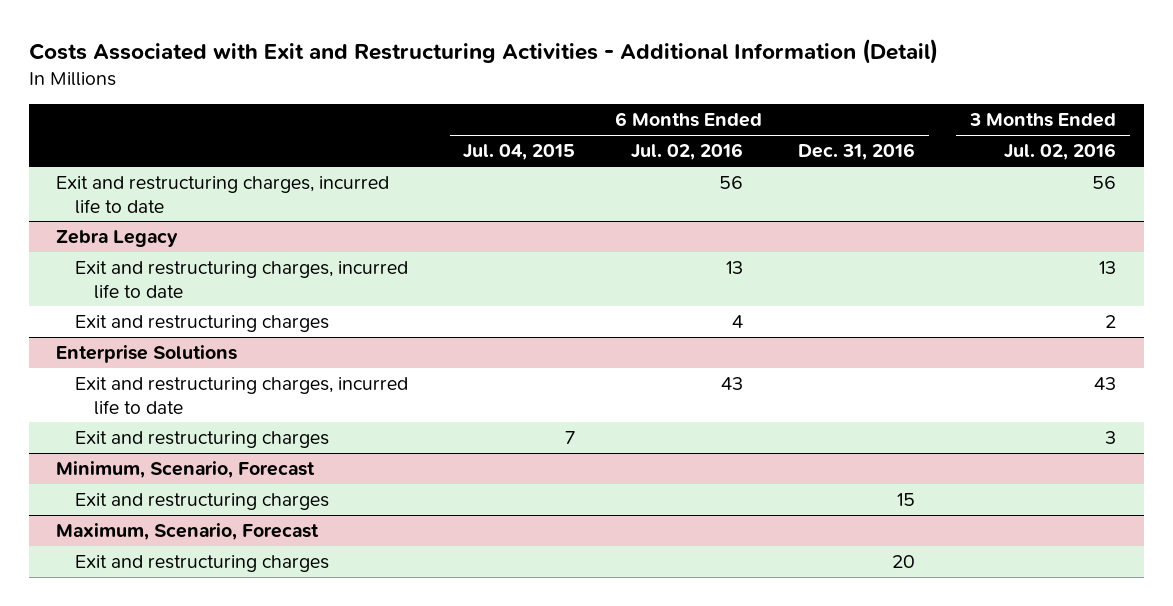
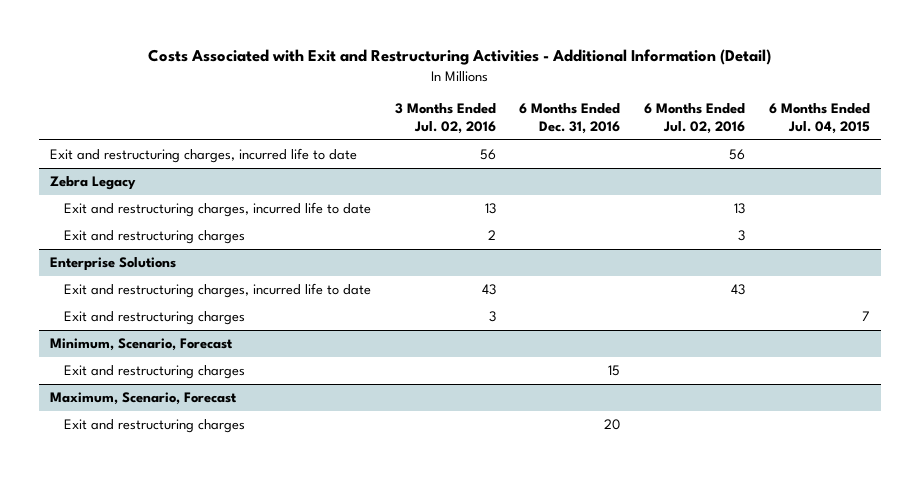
[731,314,743,328] 4 -> [738,230,746,242] 3

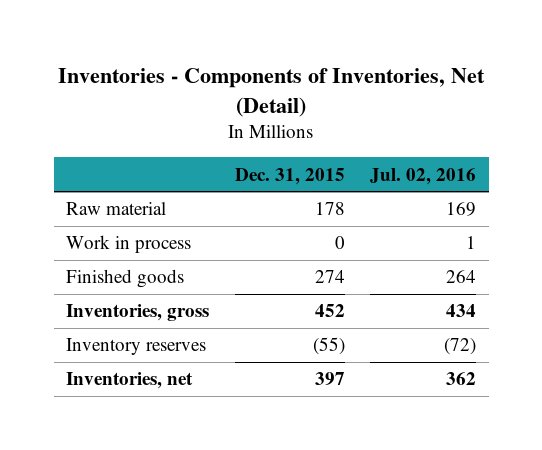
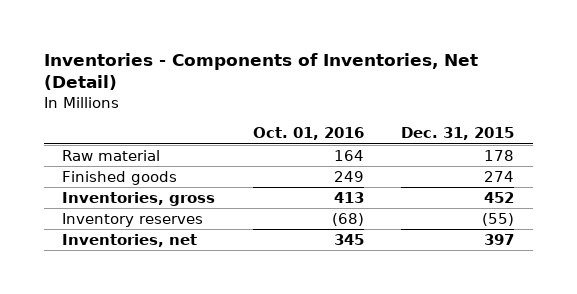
[369,167,476,185] Jul. 02, 2016 -> none
none -> [252,127,364,141] Oct. 01, 2016
[66,235,192,254] Work in process -> none

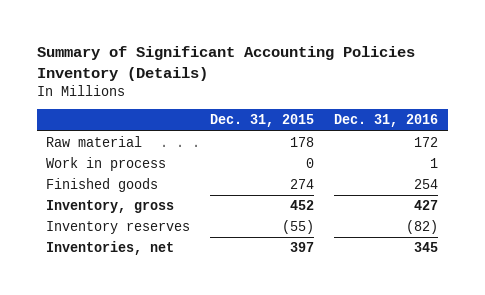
[43,52,478,91] Inventories - Components of Inventories, Net (Detail) -> [36,46,415,81] Summary of Significant Accounting Policies Inventory (Details)
[252,127,364,141] Oct. 01, 2016 -> none
none -> [334,114,439,128] Dec. 31, 2016
none -> [46,157,167,172] Work in process
[62,191,216,206] Inventories, gross -> [46,200,175,214] Inventory, gross

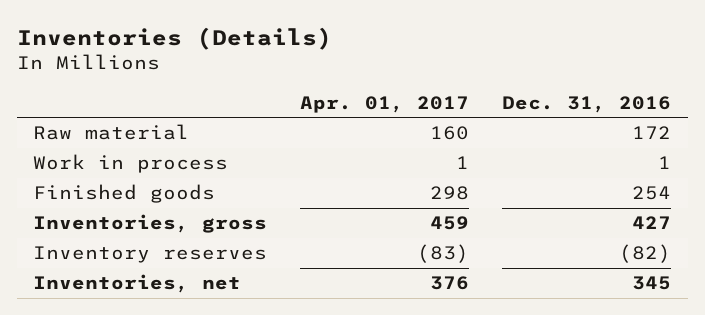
[36,46,415,81] Summary of Significant Accounting Policies Inventory (Details) -> [16,26,332,50] Inventories (Details)
[210,114,315,128] Dec. 31, 2015 -> none
none -> [300,95,470,113] Apr. 01, 2017
[46,200,175,214] Inventory, gross -> [33,214,268,234] Inventories, gross

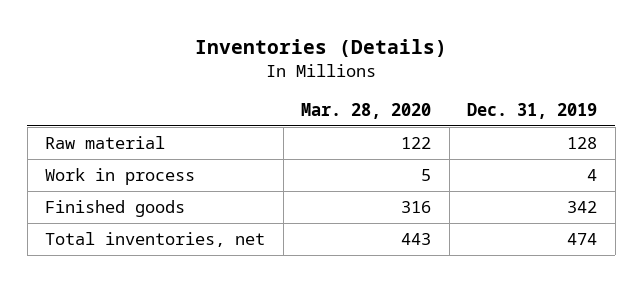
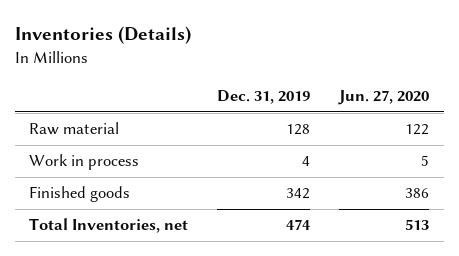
[301,102,432,119] Mar. 28, 2020 -> none
none -> [338,89,430,105] Jun. 27, 2020
[45,232,266,248] Total inventories, net -> [29,218,189,234] Total Inventories, net

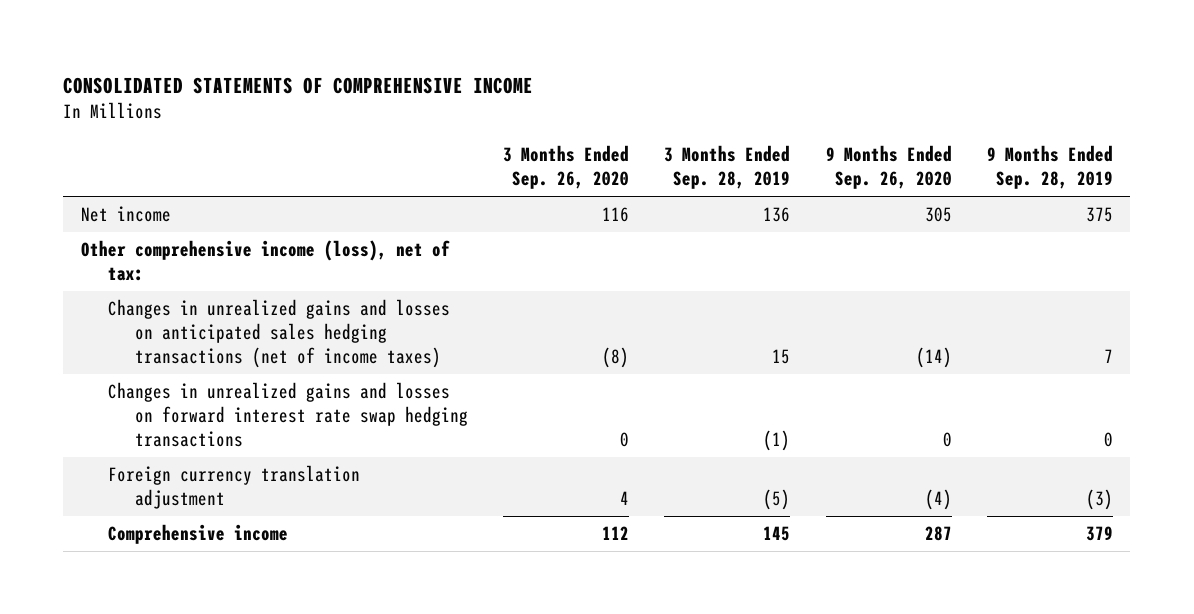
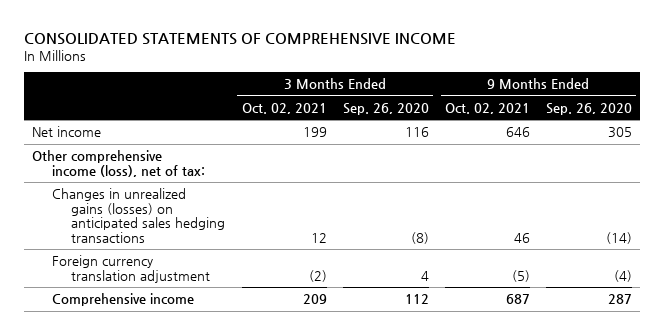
[664,145,791,190] 3 Months Ended Sep. 28, 2019 -> none
[986,145,1113,190] 9 Months Ended Sep. 28, 2019 -> none
none -> [241,102,327,114] Oct. 02, 2021
none -> [444,102,530,114] Oct. 02, 2021
[107,382,468,447] Changes in unrealized gains and losses on forward interest rate swap hedging transactions -> none
[107,299,450,368] Changes in unrealized gains and losses on anticipated sales hedging transactions (net of income taxes) -> [51,188,226,243] Changes in unrealized gains (losses) on anticipated sales hedging transactions

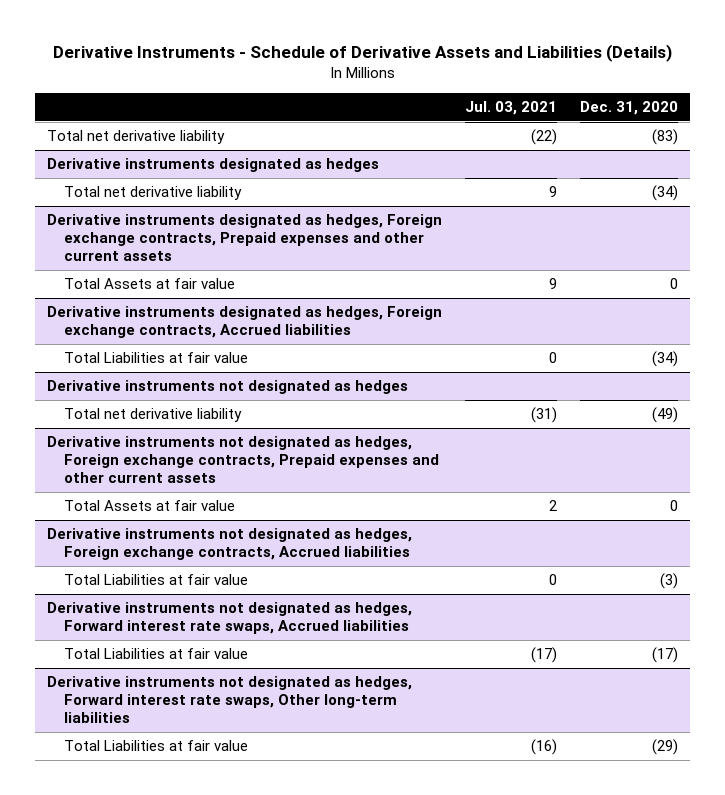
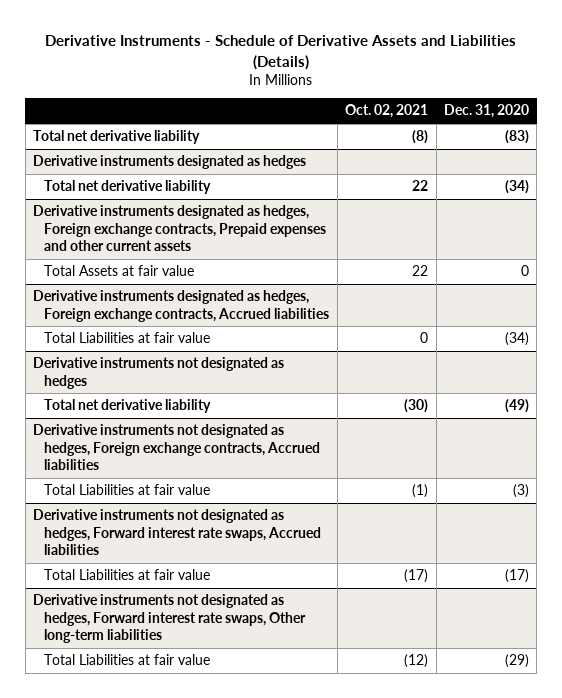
[465,101,558,116] Jul. 03, 2021 -> none
none -> [345,104,429,119] Oct. 02, 2021
[46,436,439,484] Derivative instruments not designated as hedges, Foreign exchange contracts, Prepaid expenses and other current assets -> none
[63,500,235,512] Total Assets at fair value -> none

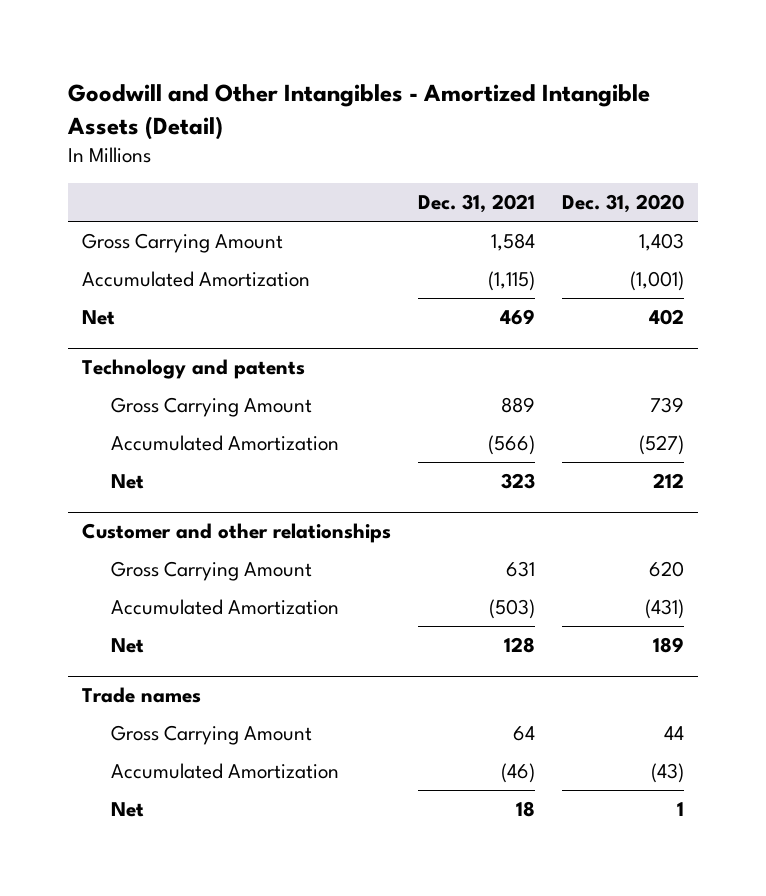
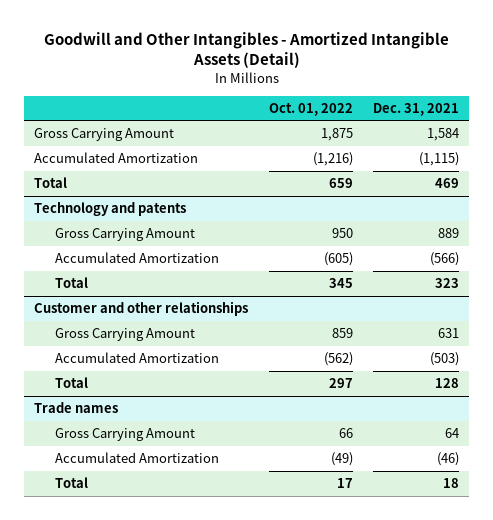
[561,194,684,214] Dec. 31, 2020 -> none
none -> [268,102,353,116] Oct. 01, 2022
[81,309,115,325] Net -> [34,177,68,189] Total
[111,473,145,489] Net -> [55,277,89,289] Total
[111,637,145,653] Net -> [55,377,89,389] Total
[111,801,145,817] Net -> none
none -> [55,477,89,489] Total

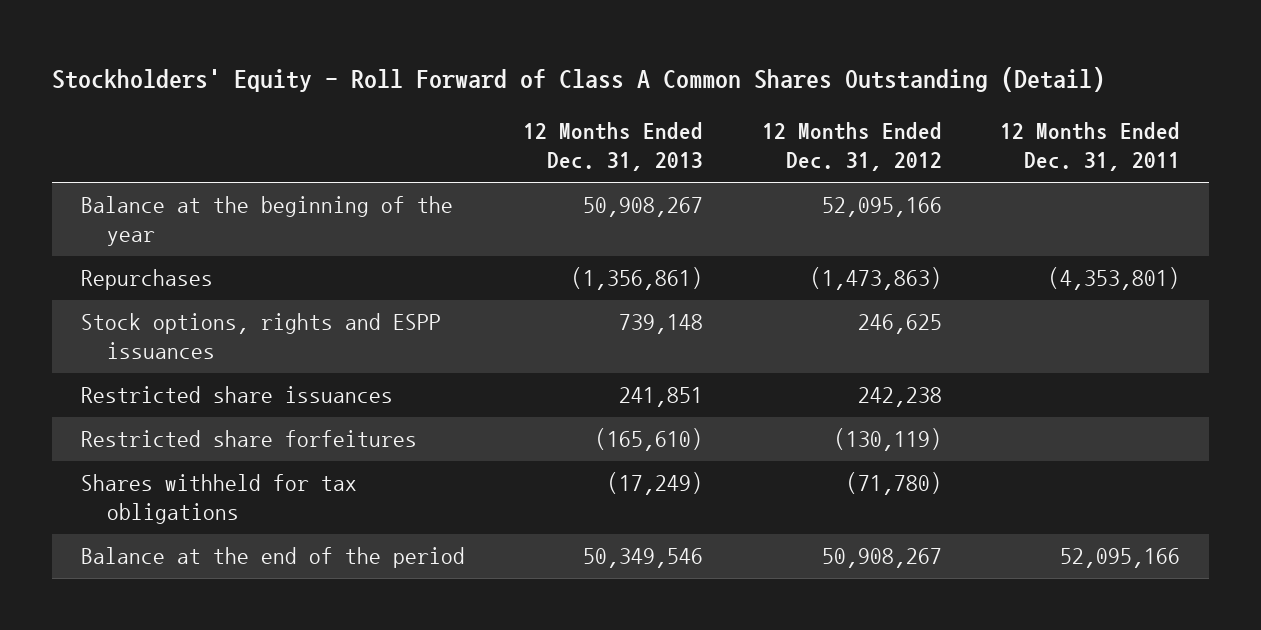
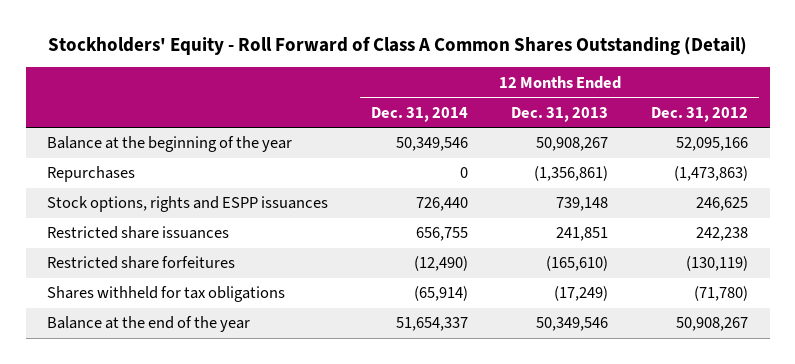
[999,122,1180,172] 12 Months Ended Dec. 31, 2011 -> none
none -> [371,106,469,122] Dec. 31, 2014
[80,547,465,569] Balance at the end of the period -> [47,316,251,333] Balance at the end of the year

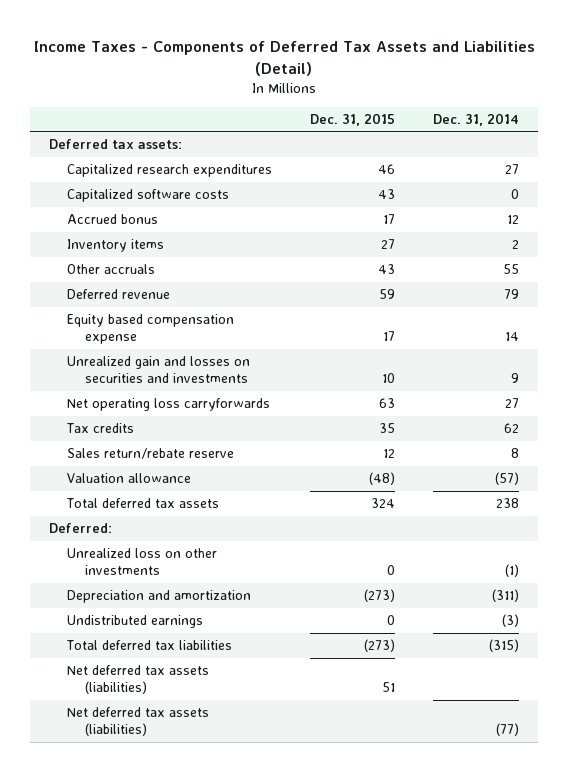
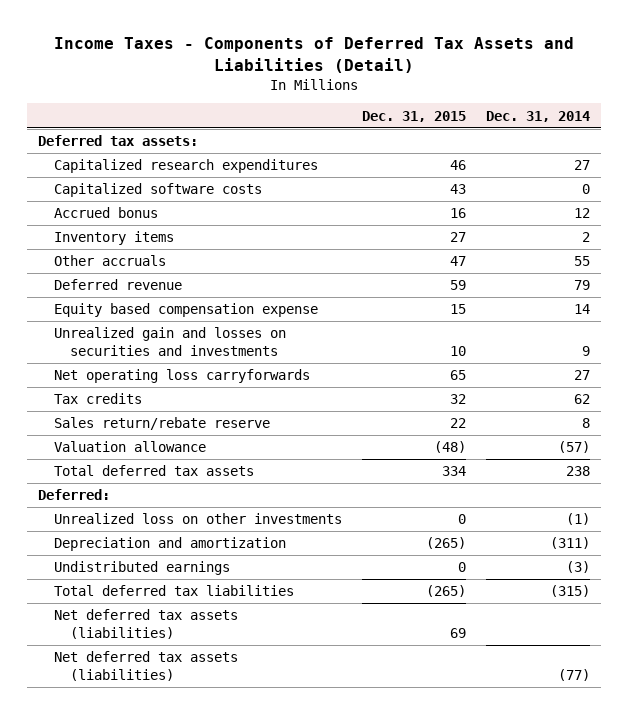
[382,214,395,225] 17 -> [450,208,467,219] 16
[377,264,395,275] 43 -> [450,256,467,267] 47
[382,331,395,342] 17 -> [450,304,467,315] 15
[378,398,395,409] 63 -> [450,370,467,381] 65
[378,423,395,434] 35 -> [450,394,467,405] 32
[382,449,395,459] 12 -> [450,418,467,429] 22
[370,498,395,509] 324 -> [442,466,467,477] 334
[363,589,395,603] (273) -> [426,537,467,550] (265)
[363,639,395,653] (273) -> [426,585,467,598] (265)
[381,682,395,693] 51 -> [450,627,467,638] 69

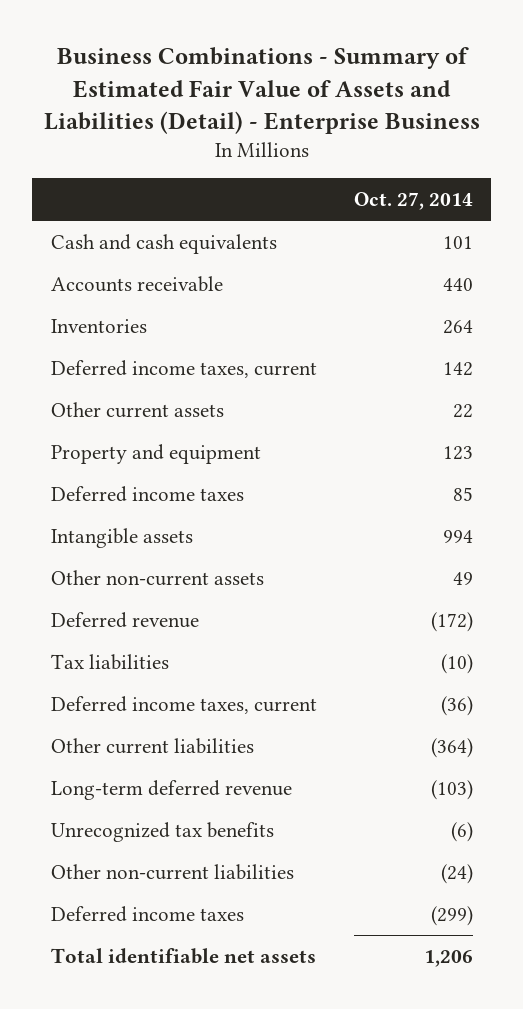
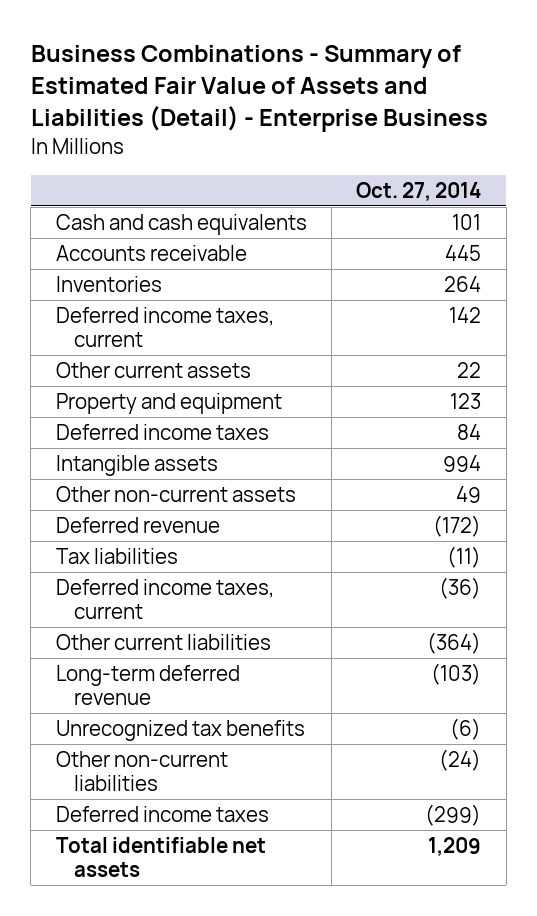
[442,277,473,291] 440 -> [445,245,482,262] 445
[452,486,473,501] 85 -> [457,424,482,441] 84
[440,653,473,674] (10) -> [447,546,482,569] (11)
[423,949,473,967] 1,206 -> [428,837,482,857] 1,209

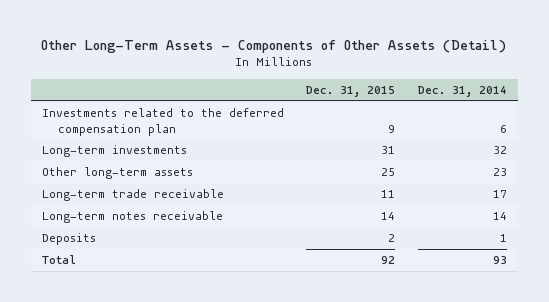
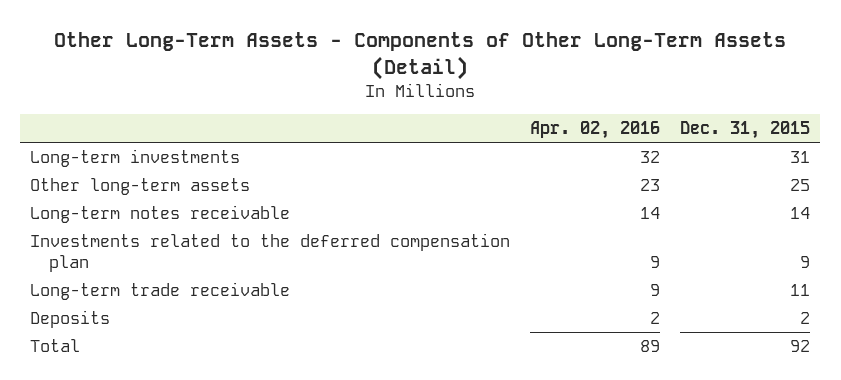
[41,39,507,53] Other Long-Term Assets - Components of Other Assets (Detail) -> [54,32,787,80] Other Long-Term Assets - Components of Other Long-Term Assets (Detail)
[417,85,507,97] Dec. 31, 2014 -> none
none -> [530,121,661,140] Apr. 02, 2016
[42,108,285,136] Investments related to the deferred compensation plan -> [30,233,511,272] Investments related to the deferred compensation plan
[42,189,225,202] Long-term trade receivable -> [30,282,291,301] Long-term trade receivable

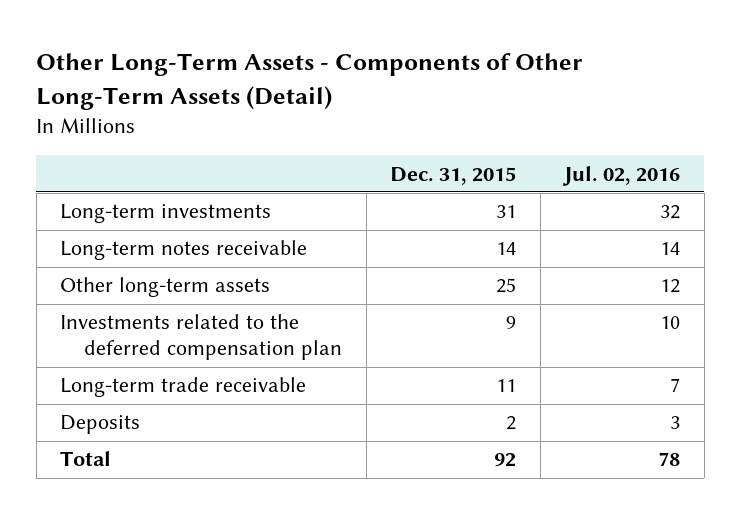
[530,121,661,140] Apr. 02, 2016 -> none
none -> [562,165,681,186] Jul. 02, 2016
[30,178,251,196] Other long-term assets -> [60,277,271,298] Other long-term assets

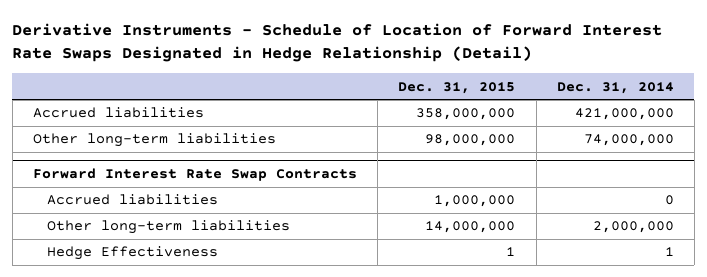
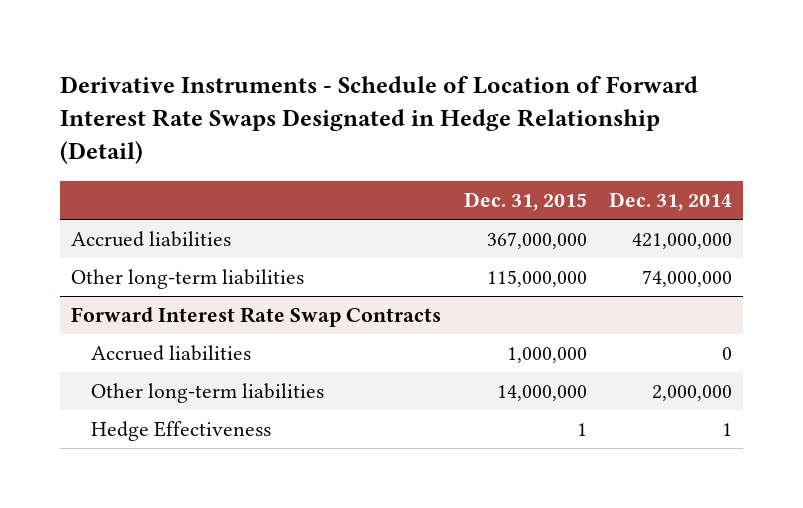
[416,108,516,121] 358,000,000 -> [486,232,587,250] 367,000,000
[425,134,516,147] 98,000,000 -> [486,270,587,288] 115,000,000

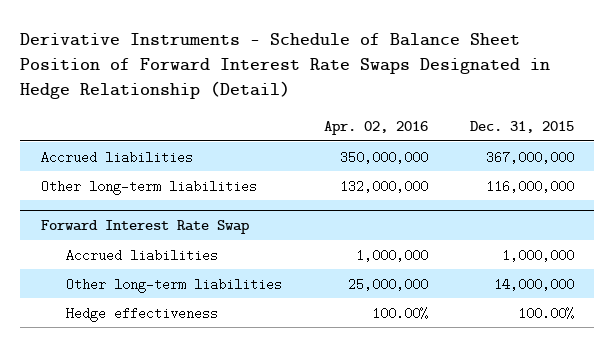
[59,76,698,165] Derivative Instruments - Schedule of Location of Forward Interest Rate Swaps Designated in Hedge Relationship (Detail) -> [19,32,550,100] Derivative Instruments - Schedule of Balance Sheet Position of Forward Interest Rate Swaps Designated in Hedge Relationship (Detail)
[608,192,732,212] Dec. 31, 2014 -> none
none -> [323,120,428,135] Apr. 02, 2016
[486,270,587,288] 115,000,000 -> [485,179,574,193] 116,000,000
[71,307,442,328] Forward Interest Rate Swap Contracts -> [40,219,249,234] Forward Interest Rate Swap
[91,421,272,442] Hedge Effectiveness -> [65,306,218,322] Hedge effectiveness
[576,423,587,437] 1 -> [517,306,574,320] 100.00%

